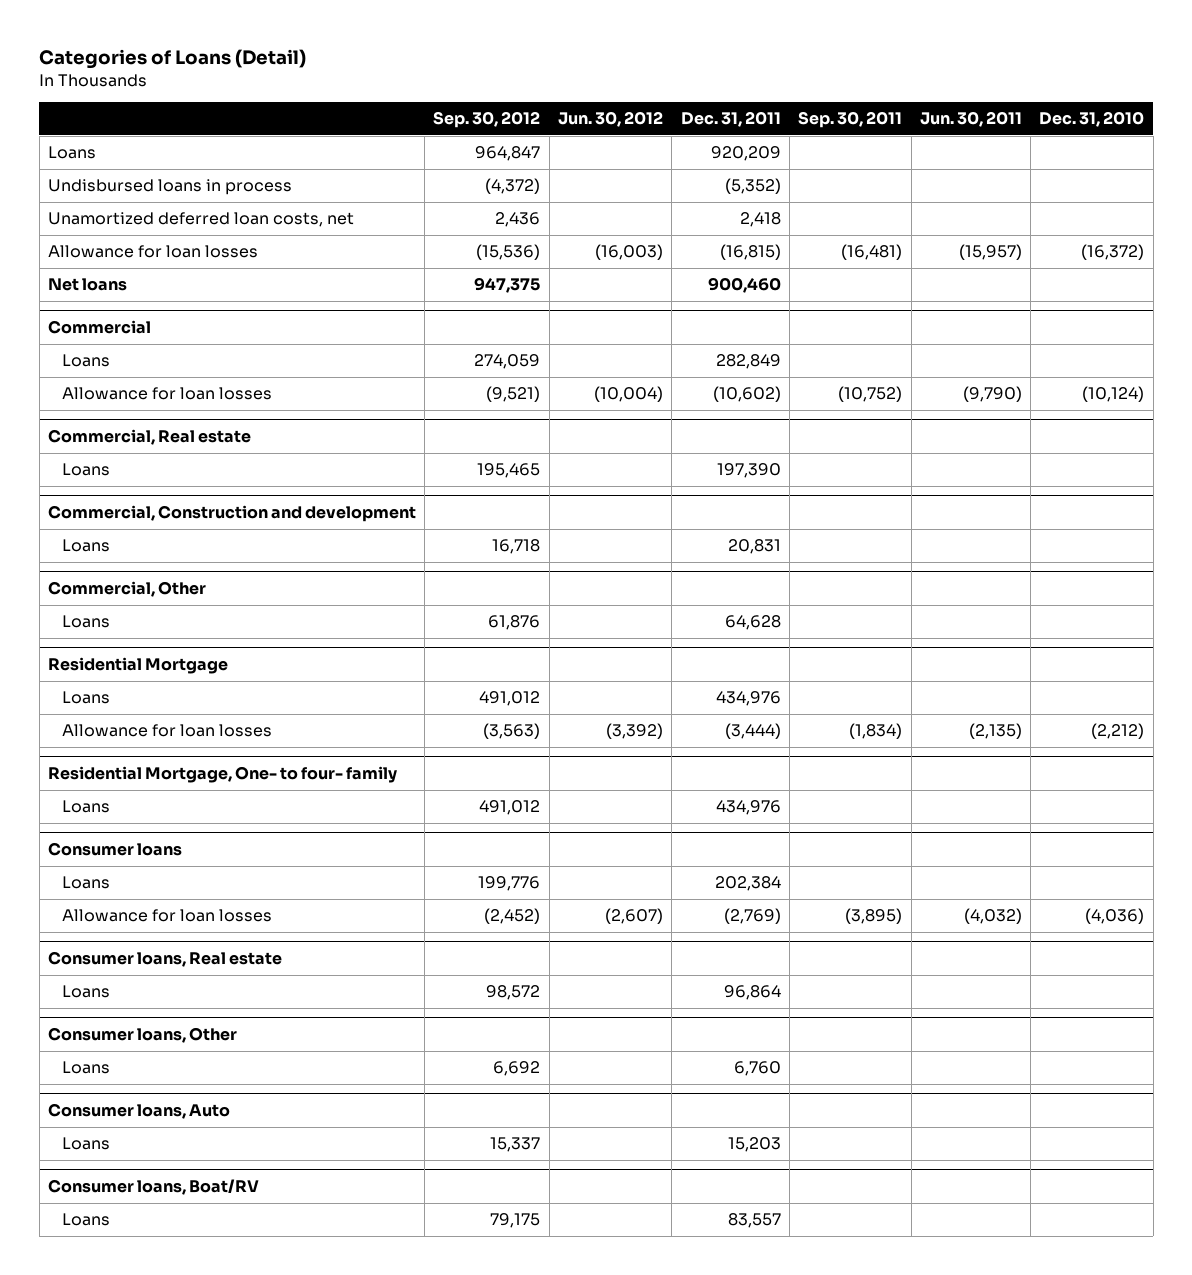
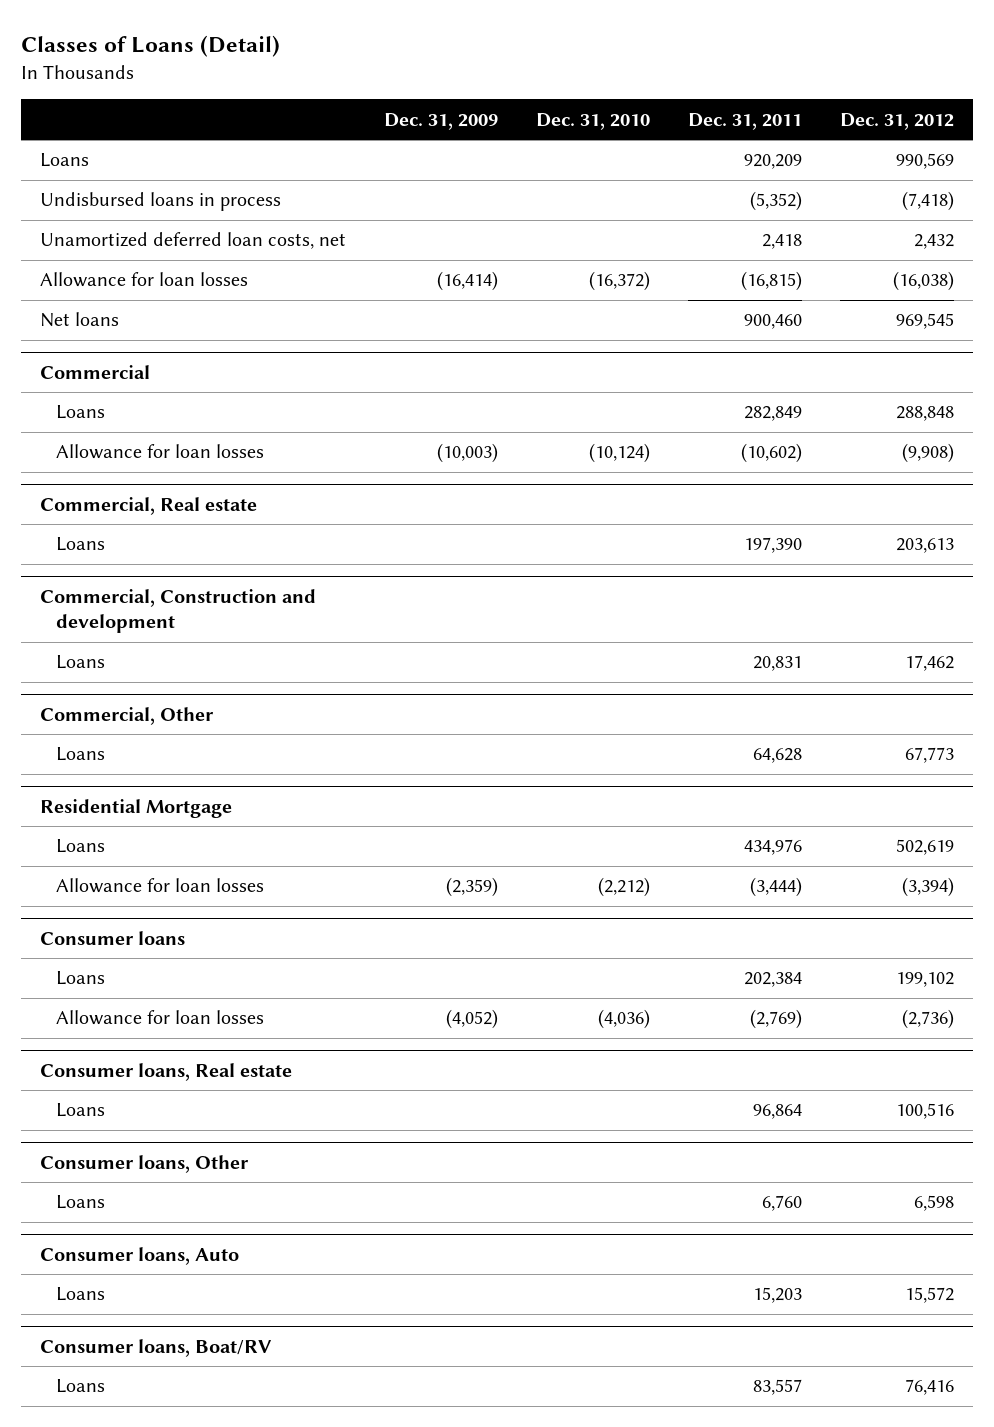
[39,49,307,70] Categories of Loans (Detail) -> [20,34,280,57] Classes of Loans (Detail)
[433,111,541,129] Sep. 30, 2012 -> none
[558,111,664,128] Jun. 30, 2012 -> none
[798,111,903,129] Sep. 30, 2011 -> none
[919,111,1022,128] Jun. 30, 2011 -> none
none -> [383,112,498,130] Dec. 31, 2009
none -> [840,112,955,130] Dec. 31, 2012
[47,766,397,784] Residential Mortgage, One- to four- family -> none
[62,800,111,814] Loans -> none

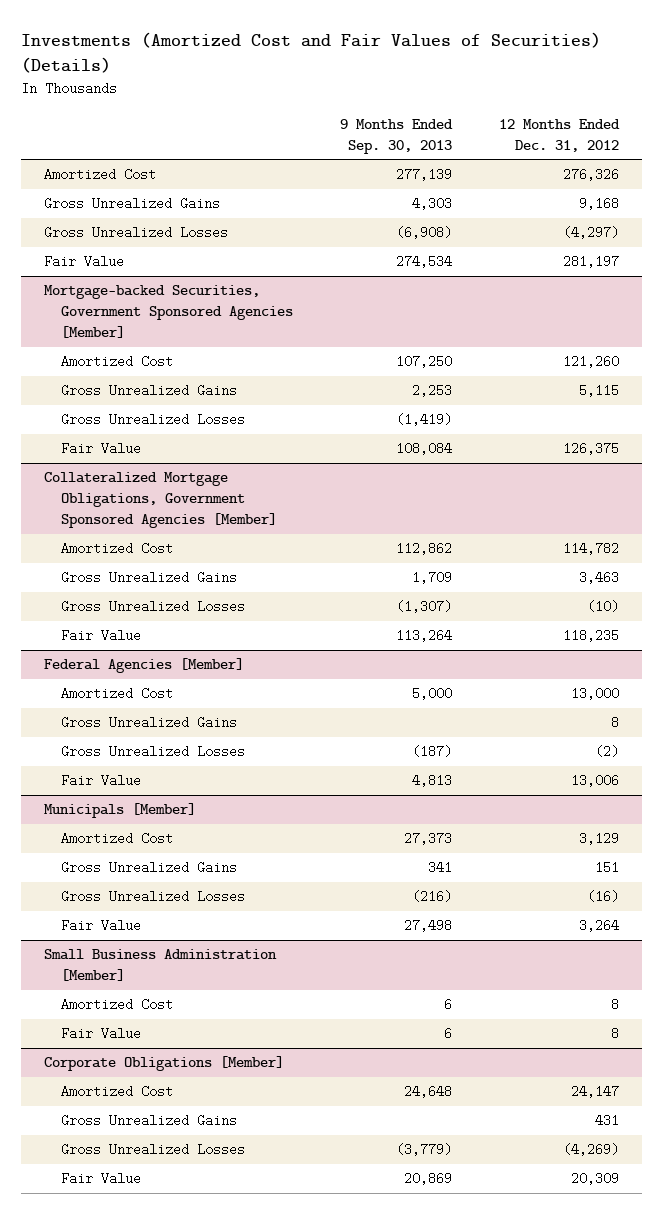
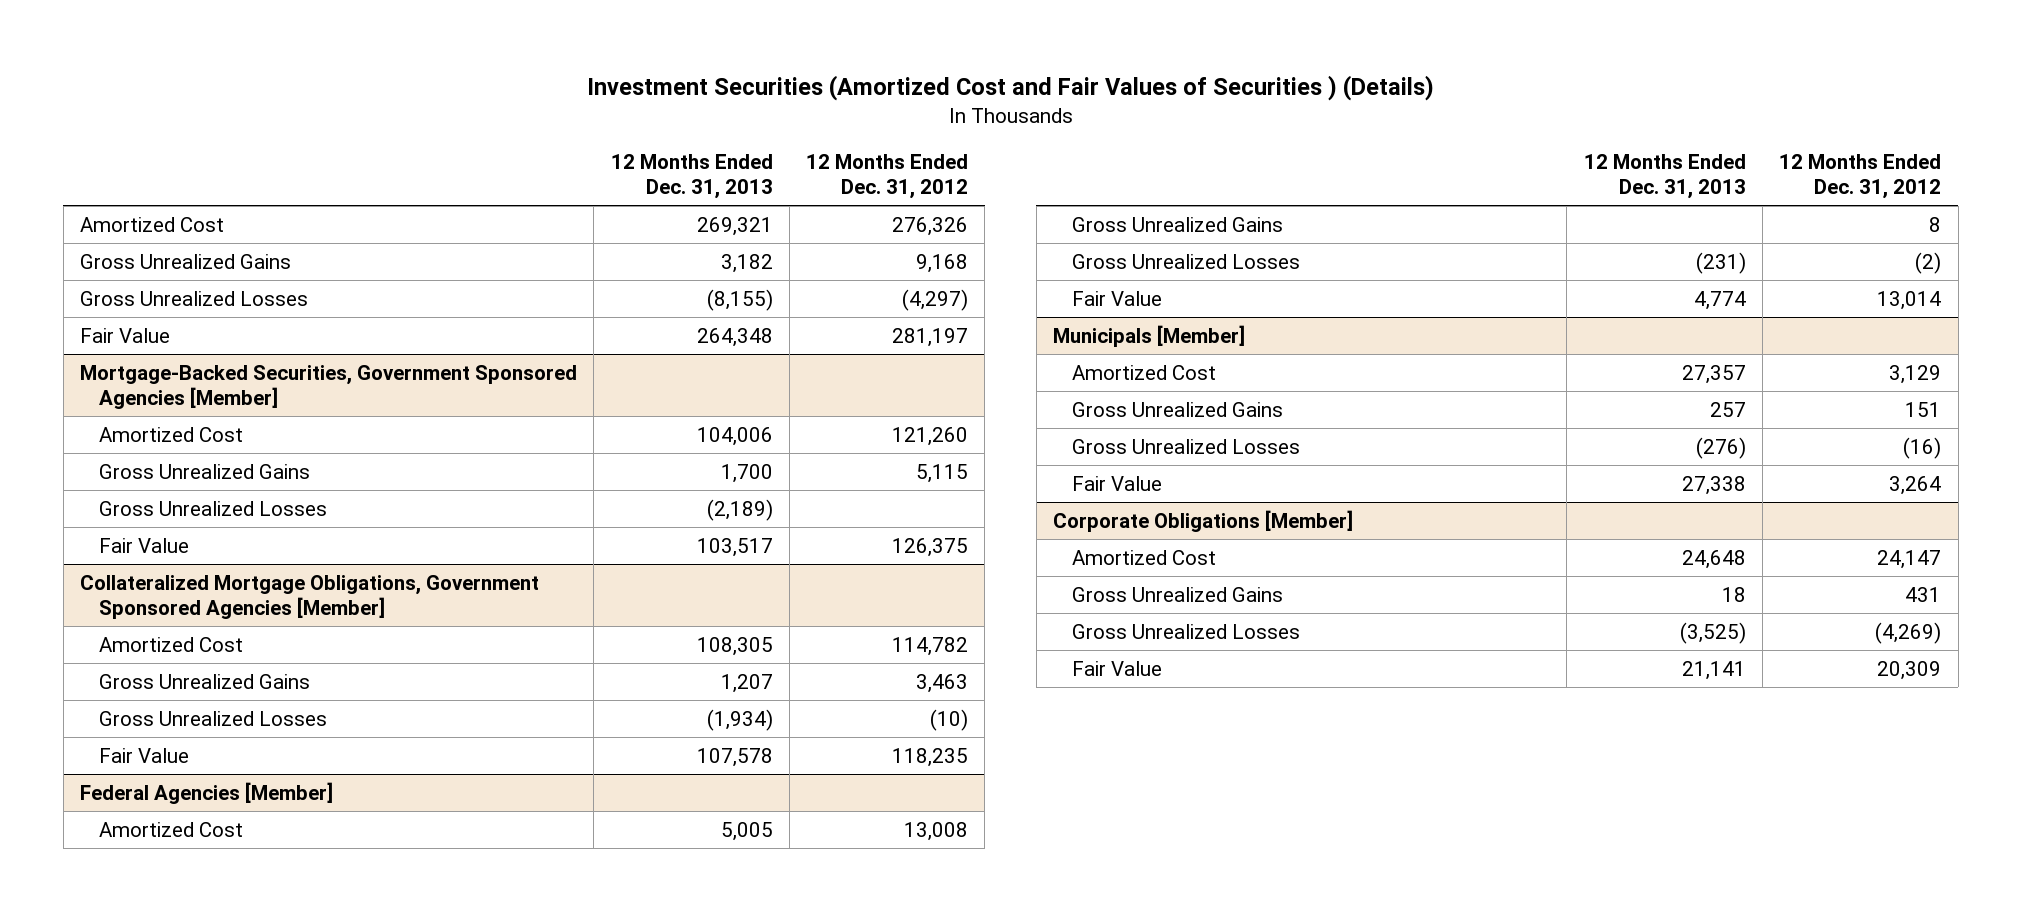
[21,32,602,74] Investments (Amortized Cost and Fair Values of Securities) (Details) -> [586,75,1434,102] Investment Securities (Amortized Cost and Fair Values of Securities ) (Details)
[340,118,454,154] 9 Months Ended Sep. 30, 2013 -> none
none -> [610,154,773,200] 12 Months Ended Dec. 31, 2013
[44,285,294,339] Mortgage-backed Securities, Government Sponsored Agencies [Member] -> [79,364,577,409] Mortgage-Backed Securities, Government Sponsored Agencies [Member]
[570,687,619,701] 13,000 -> [904,821,969,841] 13,008
[570,774,619,788] 13,006 -> [1877,290,1942,310] 13,014
[44,949,278,982] Small Business Administration [Member] -> none
[61,998,174,1012] Amortized Cost -> none
[61,1027,142,1041] Fair Value -> none

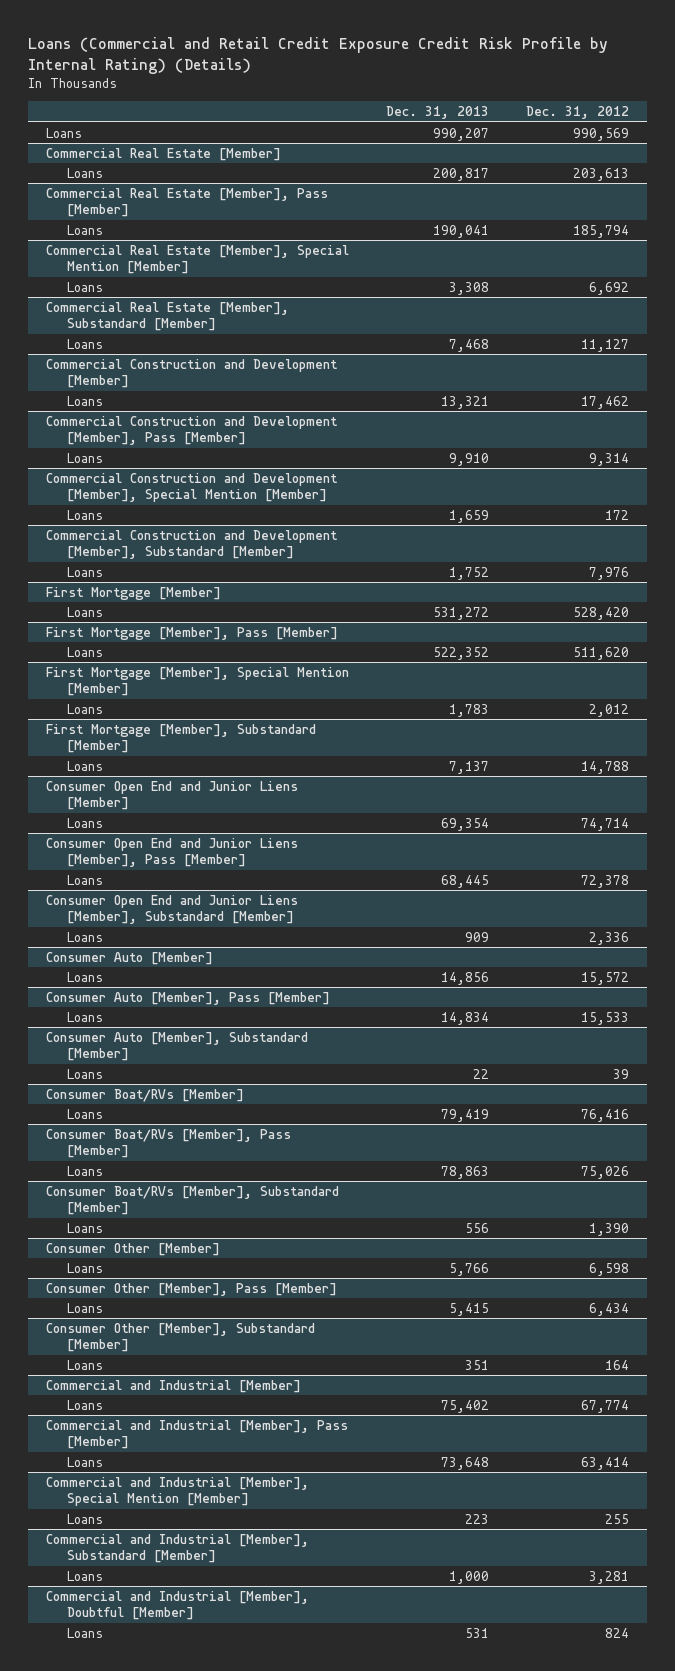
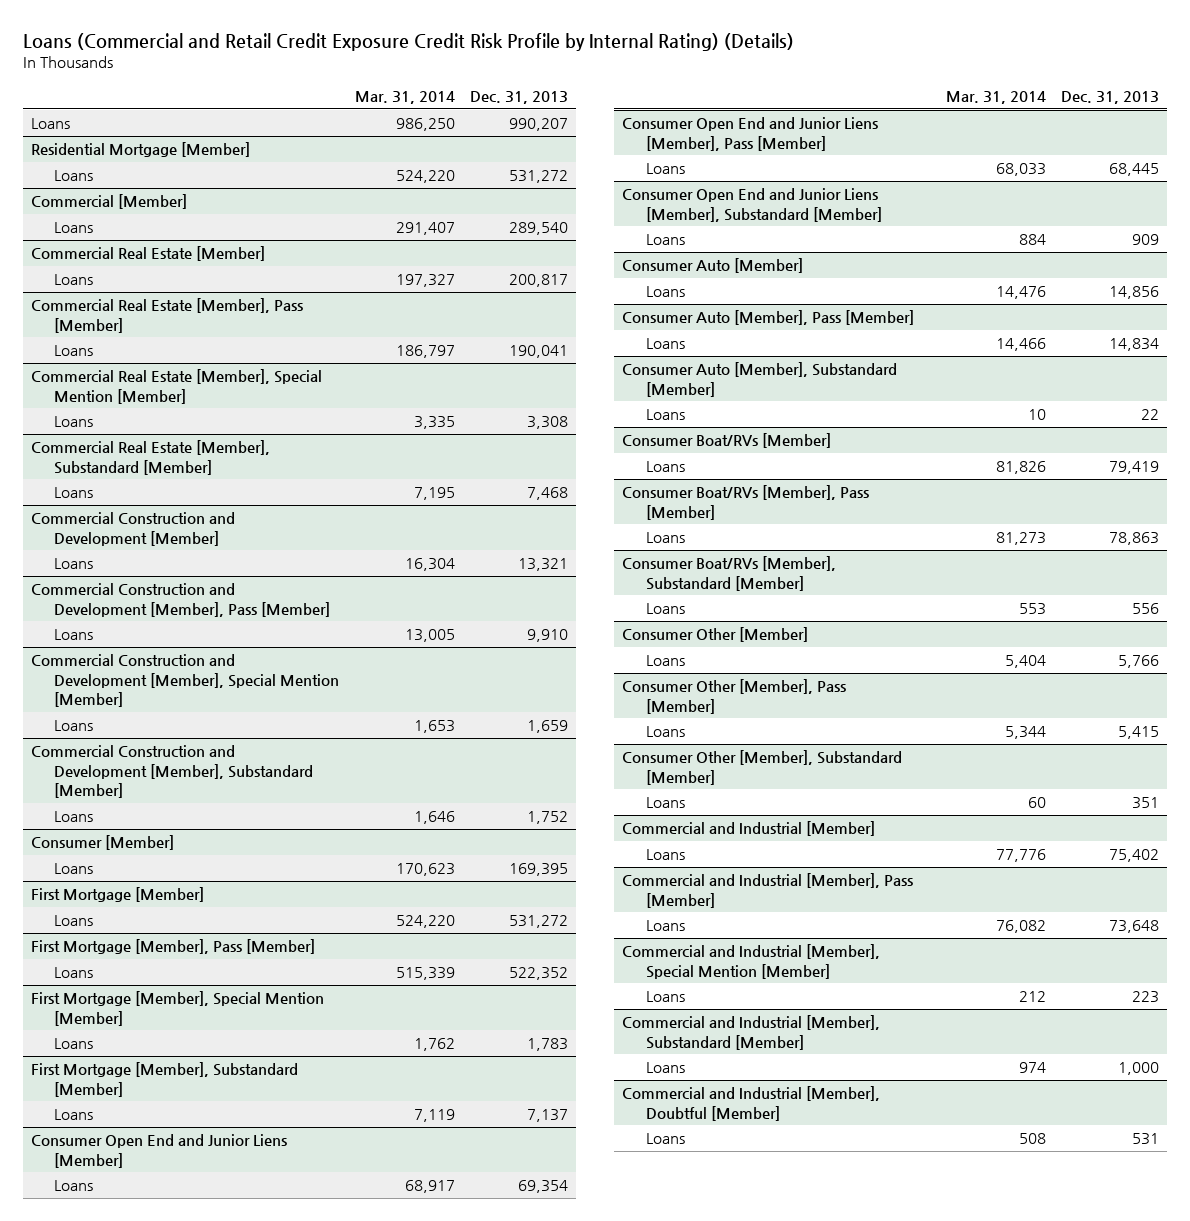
[525,106,629,120] Dec. 31, 2012 -> none
none -> [354,90,455,104] Mar. 31, 2014
none -> [30,142,250,158] Residential Mortgage [Member]
none -> [54,170,94,182] Loans
none -> [30,194,187,210] Commercial [Member]
none -> [54,222,94,234] Loans
none -> [30,835,174,851] Consumer [Member]
none -> [54,863,94,875] Loans

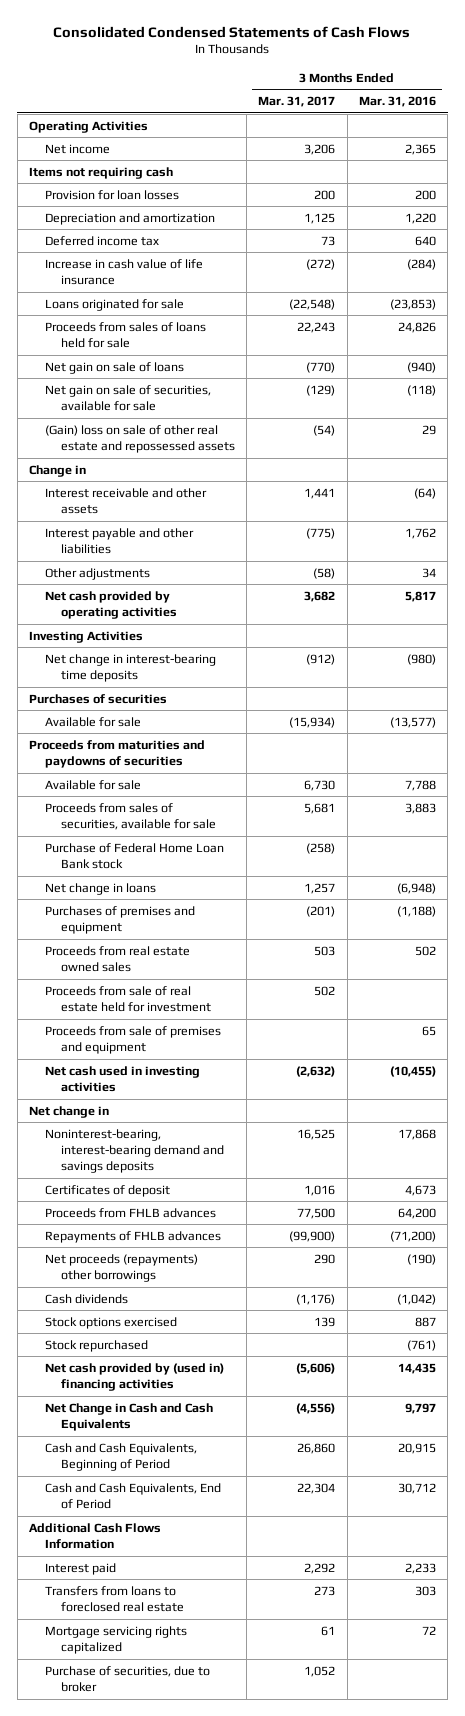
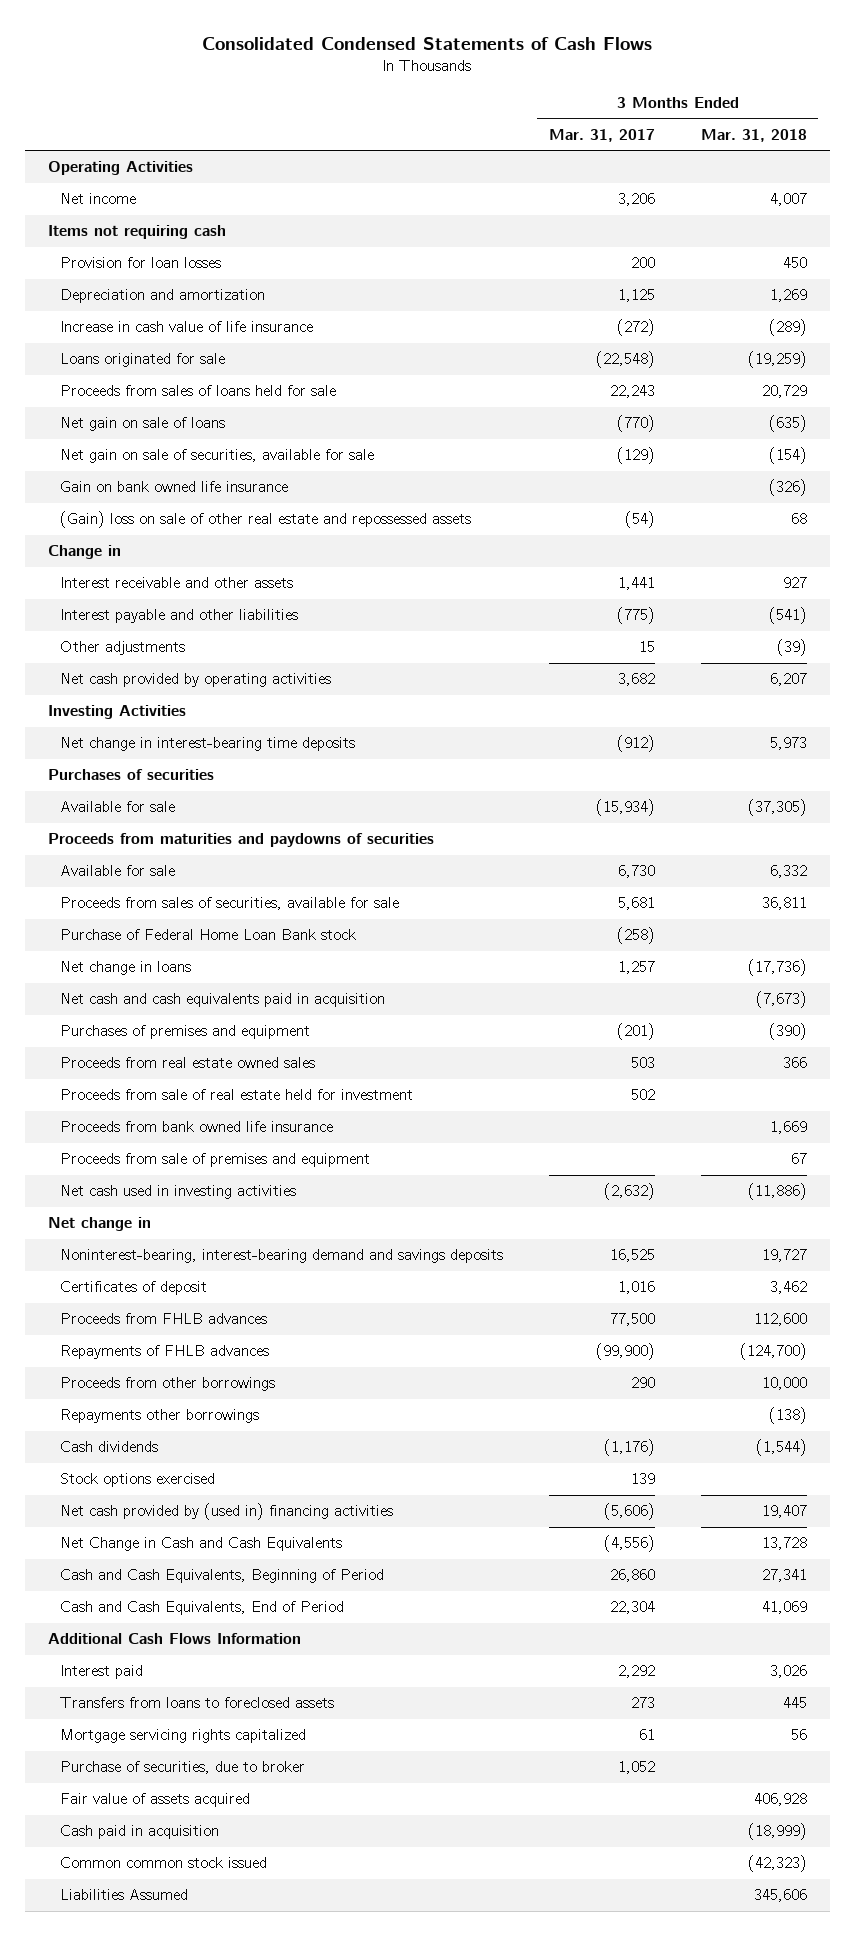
[359,96,437,108] Mar. 31, 2016 -> none
none -> [700,129,807,143] Mar. 31, 2018
[44,235,159,246] Deferred income tax -> none
none -> [59,481,288,493] Gain on bank owned life insurance
[313,567,336,579] (58) -> [638,641,655,653] 15
none -> [59,993,385,1008] Net cash and cash equivalents paid in acquisition
none -> [59,1121,333,1133] Proceeds from bank owned life insurance
[44,1253,198,1282] Net proceeds (repayments) other borrowings -> [59,1377,275,1392] Proceeds from other borrowings
none -> [59,1409,259,1424] Repayments other borrowings
[44,1339,148,1352] Stock repurchased -> none
[44,1585,184,1612] Transfers from loans to foreclosed real estate -> [59,1697,334,1709] Transfers from loans to foreclosed assets
none -> [59,1793,250,1808] Fair value of assets acquired
none -> [59,1825,219,1840] Cash paid in acquisition
none -> [59,1857,267,1869] Common common stock issued
none -> [59,1889,188,1901] Liabilities Assumed

